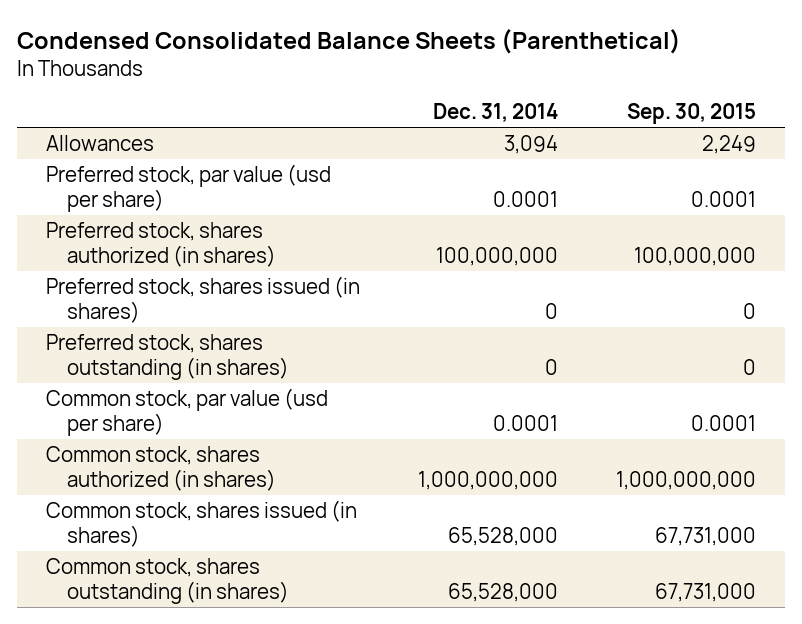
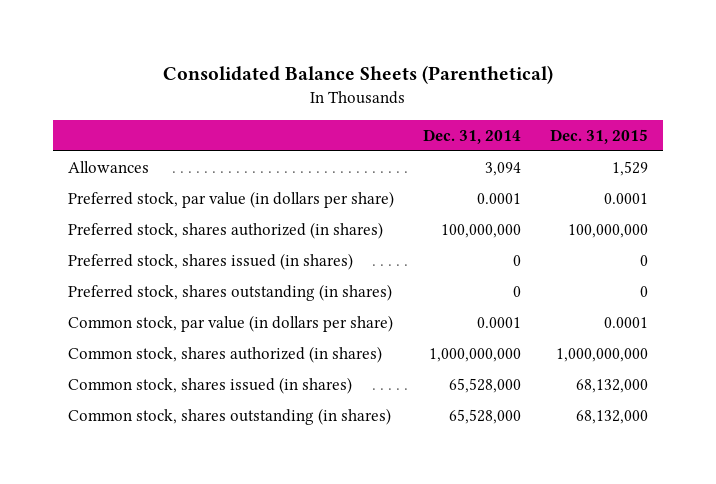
[17,28,682,54] Condensed Consolidated Balance Sheets (Parenthetical) -> [163,64,554,84] Consolidated Balance Sheets (Parenthetical)
[626,103,756,125] Sep. 30, 2015 -> none
none -> [550,128,649,144] Dec. 31, 2015
[46,163,332,212] Preferred stock, par value (usd per share) -> [67,190,394,208] Preferred stock, par value (in dollars per share)
[46,387,329,436] Common stock, par value (usd per share) -> [67,314,393,332] Common stock, par value (in dollars per share)

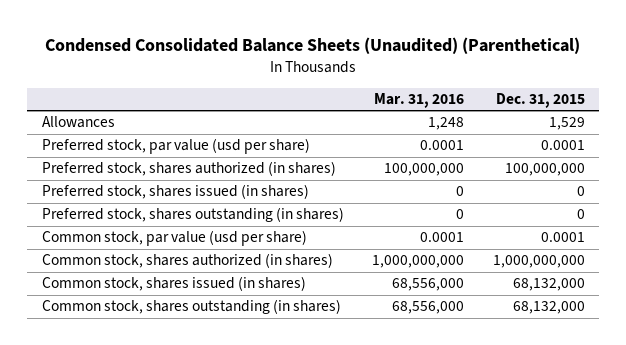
[163,64,554,84] Consolidated Balance Sheets (Parenthetical) -> [45,37,581,55] Condensed Consolidated Balance Sheets (Unaudited) (Parenthetical)
[423,128,522,144] Dec. 31, 2014 -> none
none -> [374,93,465,109] Mar. 31, 2016
[67,190,394,208] Preferred stock, par value (in dollars per share) -> [41,138,310,155] Preferred stock, par value (usd per share)
[67,314,393,332] Common stock, par value (in dollars per share) -> [41,230,307,247] Common stock, par value (usd per share)

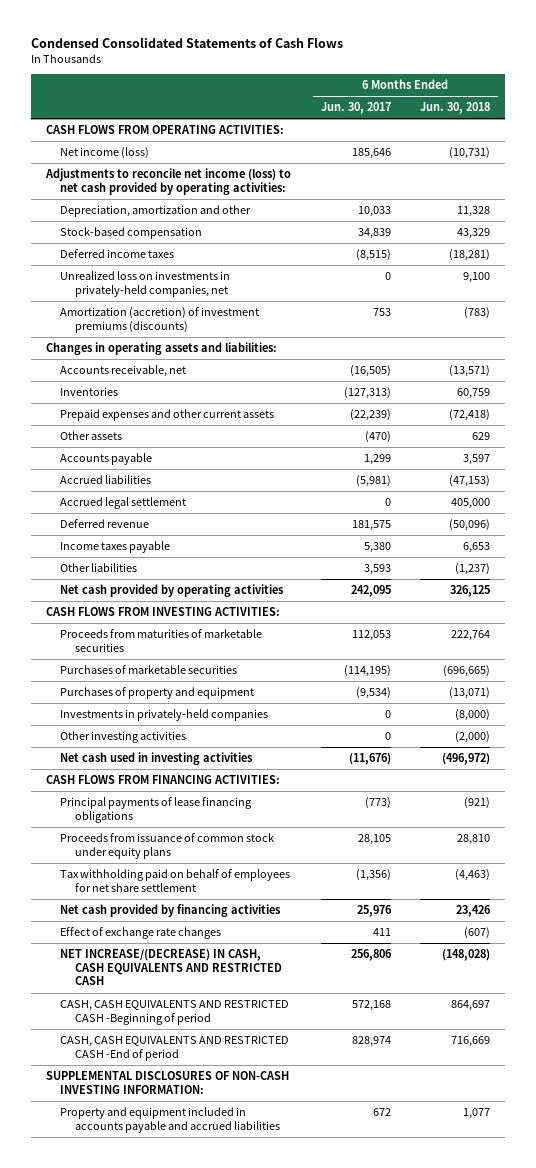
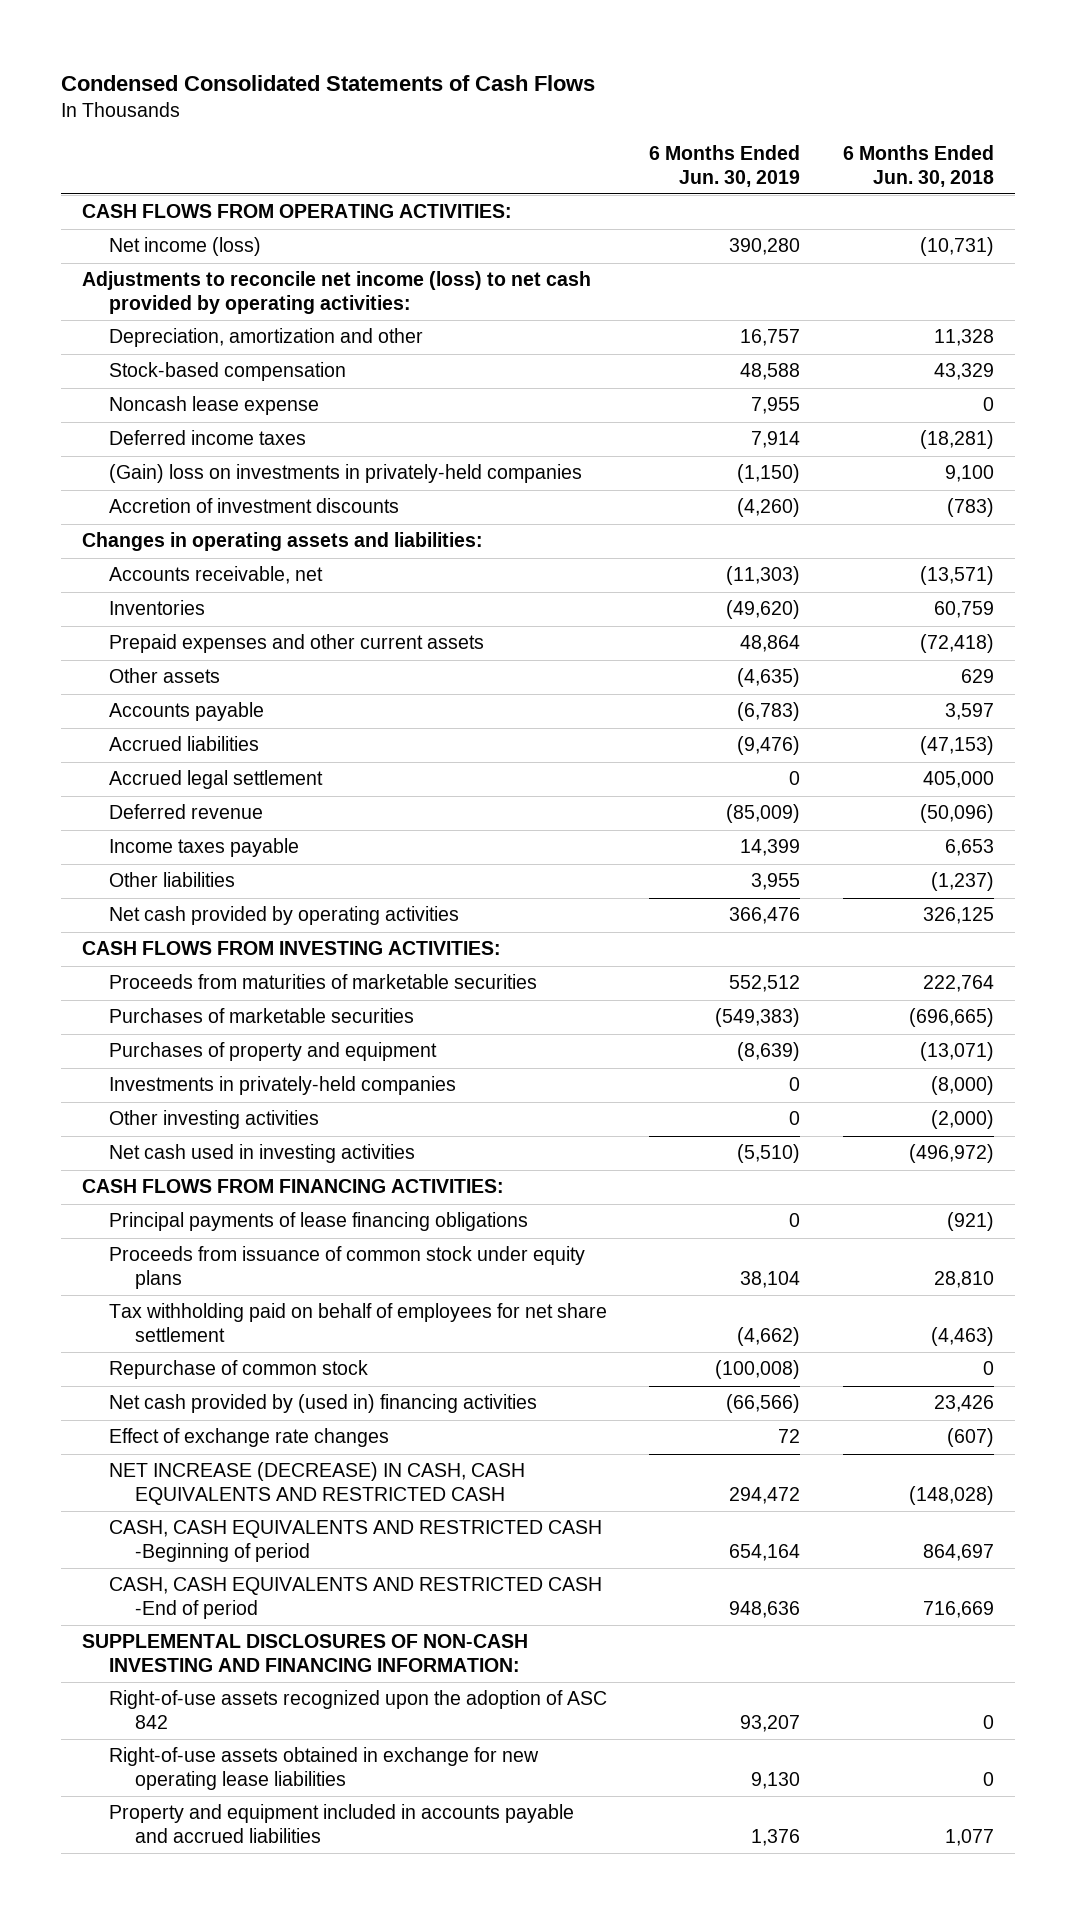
[320,102,391,115] Jun. 30, 2017 -> none
none -> [649,144,801,187] 6 Months Ended Jun. 30, 2019
none -> [108,396,319,416] Noncash lease expense
[60,271,231,297] Unrealized loss on investments in privately-held companies, net -> [108,464,582,484] (Gain) loss on investments in privately-held companies
[60,307,260,333] Amortization (accretion) of investment premiums (discounts) -> [108,498,399,514] Accretion of investment discounts
none -> [108,1360,368,1380] Repurchase of common stock
[60,904,282,918] Net cash provided by financing activities -> [108,1394,537,1414] Net cash provided by (used in) financing activities
[60,949,282,986] NET INCREASE/(DECREASE) IN CASH, CASH EQUIVALENTS AND RESTRICTED CASH -> [108,1462,525,1506] NET INCREASE (DECREASE) IN CASH, CASH EQUIVALENTS AND RESTRICTED CASH
[45,1071,289,1094] SUPPLEMENTAL DISCLOSURES OF NON-CASH INVESTING INFORMATION: -> [82,1634,529,1673] SUPPLEMENTAL DISCLOSURES OF NON-CASH INVESTING AND FINANCING INFORMATION:
none -> [108,1690,607,1730] Right-of-use assets recognized upon the adoption of ASC 842
none -> [108,1747,539,1791] Right-of-use assets obtained in exchange for new operating lease liabilities

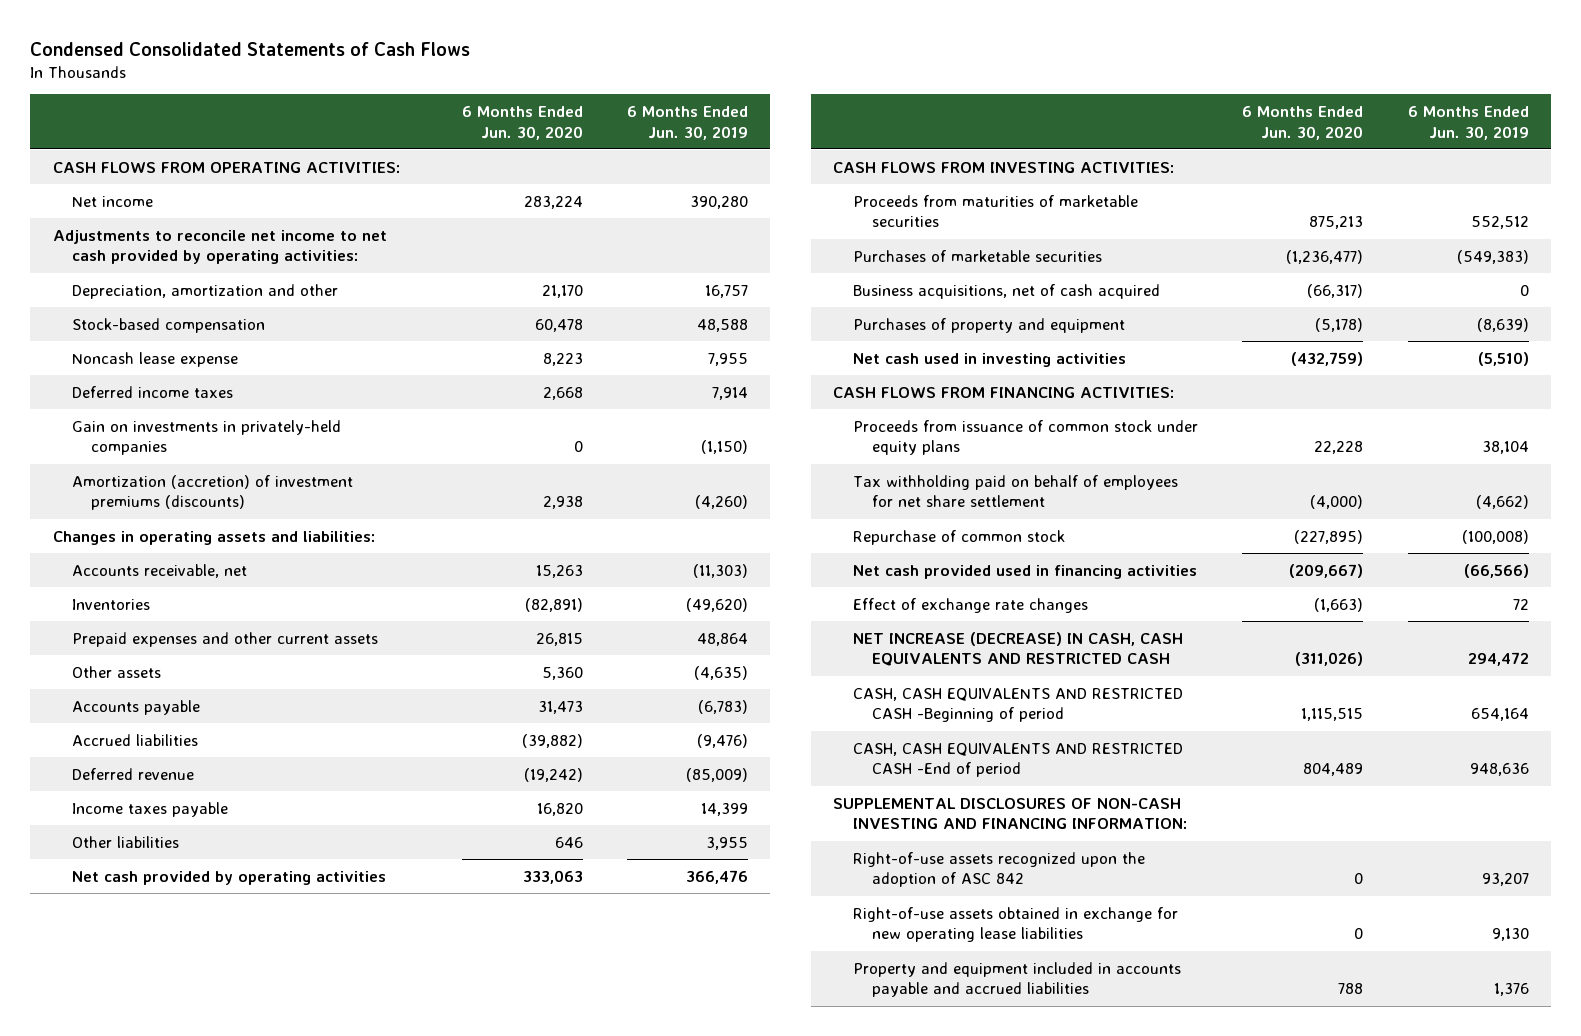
[842,144,994,187] 6 Months Ended Jun. 30, 2018 -> none
none -> [461,105,583,140] 6 Months Ended Jun. 30, 2020
[108,237,261,257] Net income (loss) -> [72,195,154,207] Net income
[82,271,592,315] Adjustments to reconcile net income (loss) to net cash provided by operating activities: -> [52,229,387,265] Adjustments to reconcile net income to net cash provided by operating activities:
[108,464,582,484] (Gain) loss on investments in privately-held companies -> [72,419,342,456] Gain on investments in privately-held companies
[108,498,399,514] Accretion of investment discounts -> [72,474,354,511] Amortization (accretion) of investment premiums (discounts)
[108,770,323,790] Accrued legal settlement -> none
none -> [852,283,1160,299] Business acquisitions, net of cash acquired
[108,1076,456,1096] Investments in privately-held companies -> none
[108,1110,319,1130] Other investing activities -> none
[108,1212,528,1232] Principal payments of lease financing obligations -> none
[108,1394,537,1414] Net cash provided by (used in) financing activities -> [852,564,1197,579] Net cash provided used in financing activities

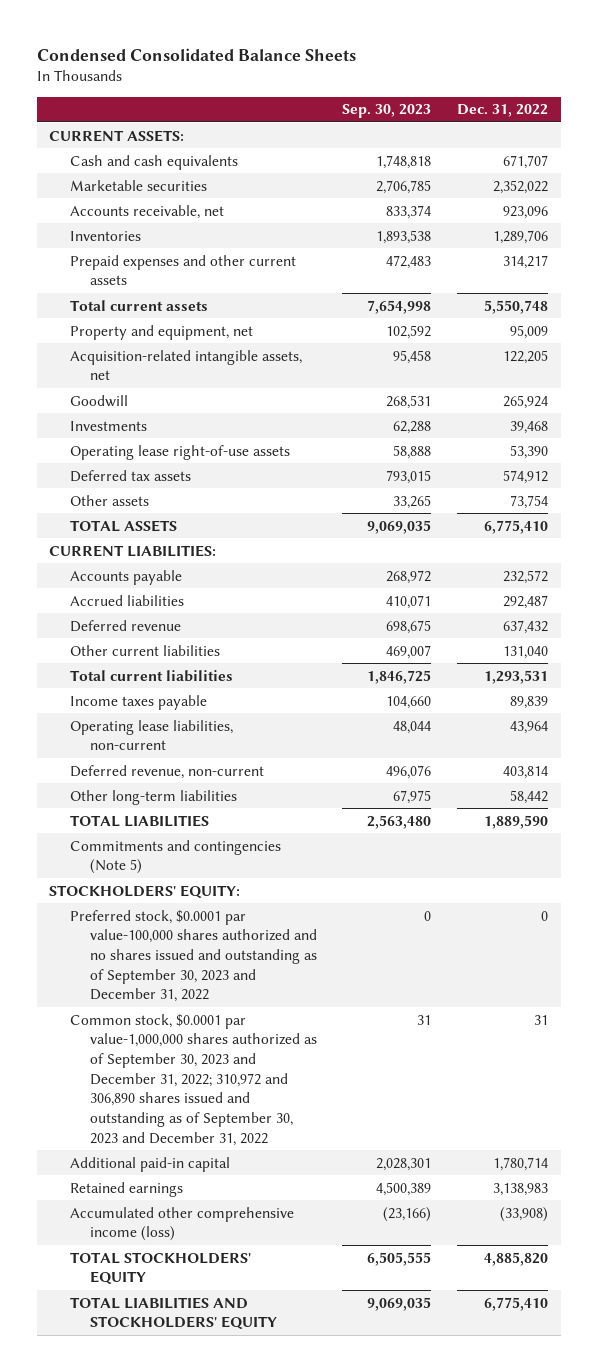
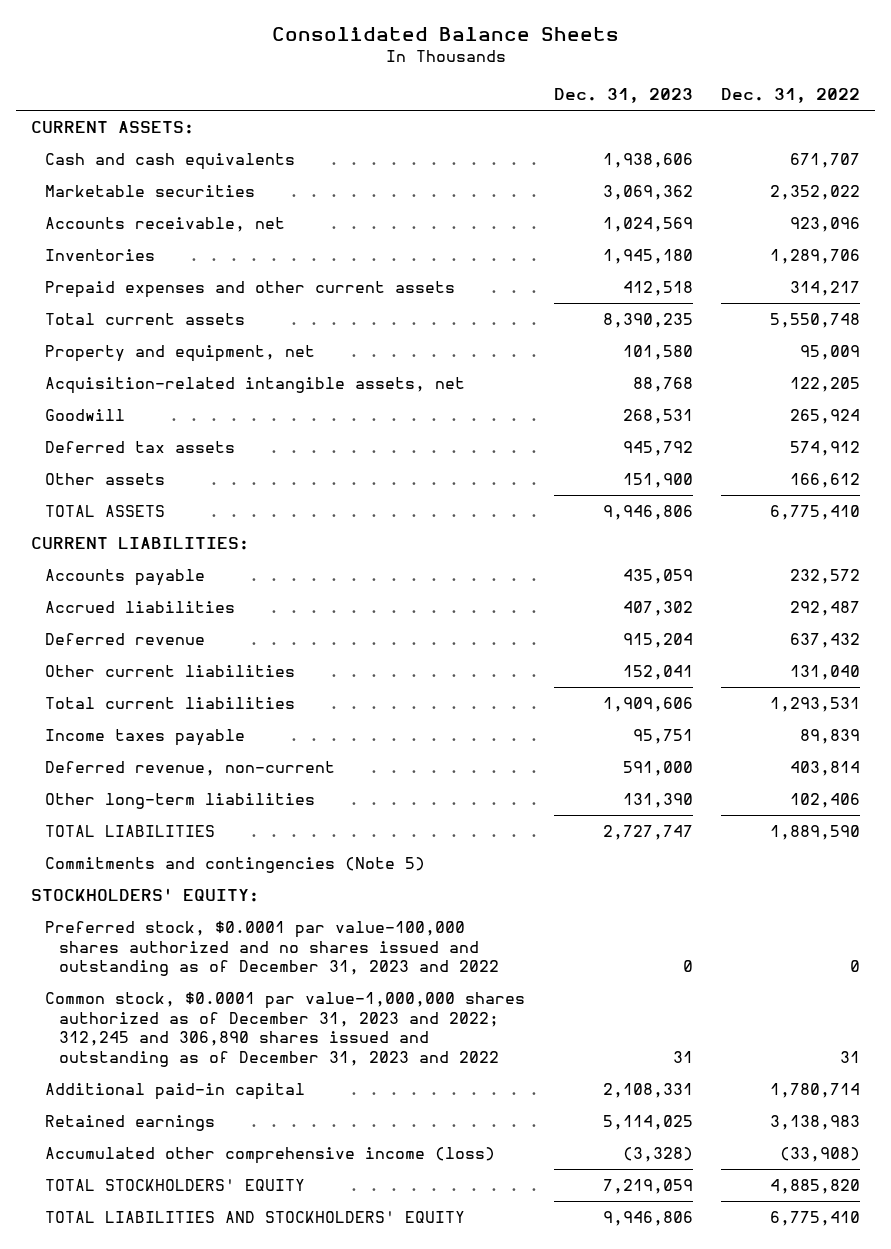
[36,47,356,61] Condensed Consolidated Balance Sheets -> [271,26,619,41] Consolidated Balance Sheets
[342,104,432,119] Sep. 30, 2023 -> none
none -> [553,88,693,104] Dec. 31, 2023
[69,420,147,431] Investments -> none
[69,444,290,460] Operating lease right-of-use assets -> none
[509,494,548,509] 73,754 -> [790,472,861,488] 166,612
[69,719,233,751] Operating lease liabilities, non-current -> none
[509,789,548,804] 58,442 -> [790,792,861,808] 102,406
[69,909,317,1003] Preferred stock, $0.0001 par value-100,000 shares authorized and no shares issued and outstanding as of September 30, 2023 and December 31, 2022 -> [44,920,499,977] Preferred stock, $0.0001 par value-100,000 shares authorized and no shares issued and outstanding as of December 31, 2023 and 2022
[69,1013,317,1146] Common stock, $0.0001 par value-1,000,000 shares authorized as of September 30, 2023 and December 31, 2022; 310,972 and 306,890 shares issued and outstanding as of September 30, 2023 and December 31, 2022 -> [44,991,525,1068] Common stock, $0.0001 par value-1,000,000 shares authorized as of December 31, 2023 and 2022; 312,245 and 306,890 shares issued and outstanding as of December 31, 2023 and 2022

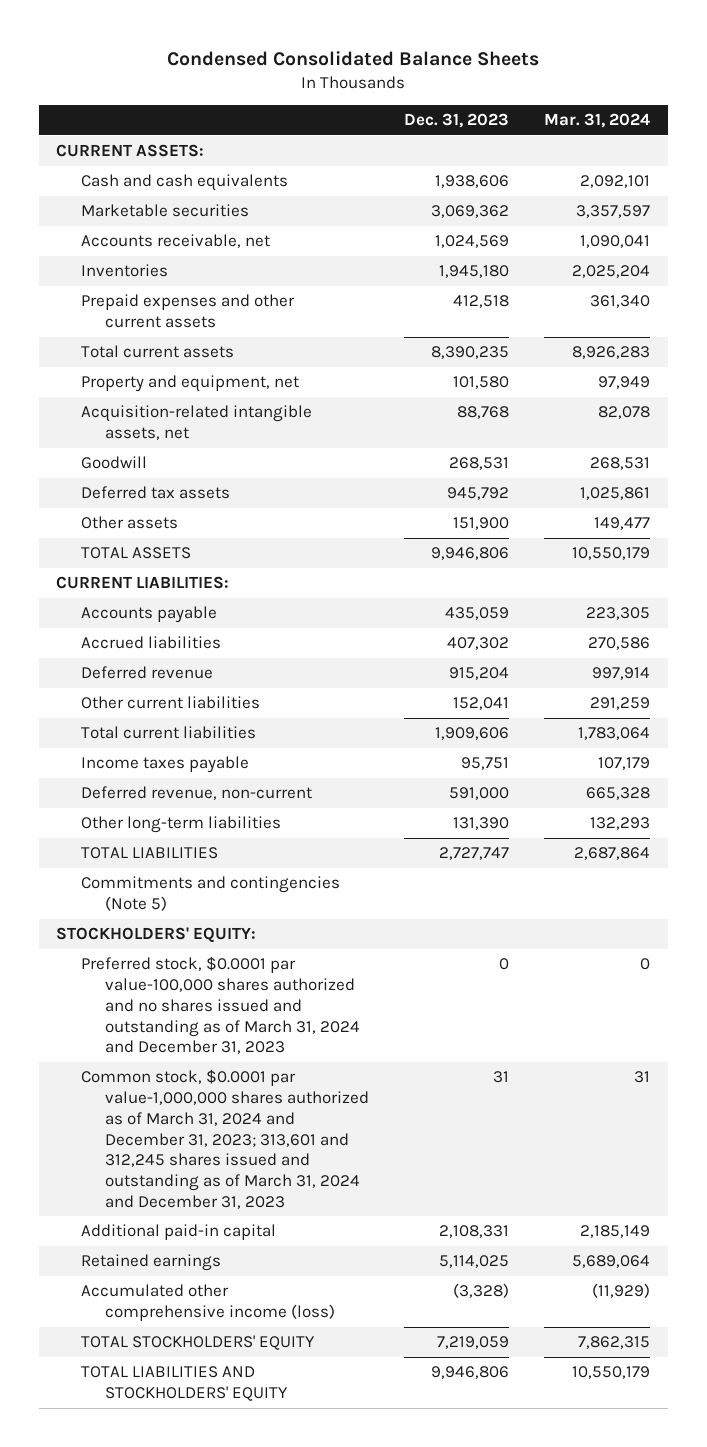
[271,26,619,41] Consolidated Balance Sheets -> [167,50,540,66] Condensed Consolidated Balance Sheets
[721,88,861,104] Dec. 31, 2022 -> none
none -> [544,113,651,129] Mar. 31, 2024
[44,920,499,977] Preferred stock, $0.0001 par value-100,000 shares authorized and no shares issued and outstanding as of December 31, 2023 and 2022 -> [80,956,361,1055] Preferred stock, $0.0001 par value-100,000 shares authorized and no shares issued and outstanding as of March 31, 2024 and December 31, 2023
[44,991,525,1068] Common stock, $0.0001 par value-1,000,000 shares authorized as of December 31, 2023 and 2022; 312,245 and 306,890 shares issued and outstanding as of December 31, 2023 and 2022 -> [80,1069,370,1209] Common stock, $0.0001 par value-1,000,000 shares authorized as of March 31, 2024 and December 31, 2023; 313,601 and 312,245 shares issued and outstanding as of March 31, 2024 and December 31, 2023

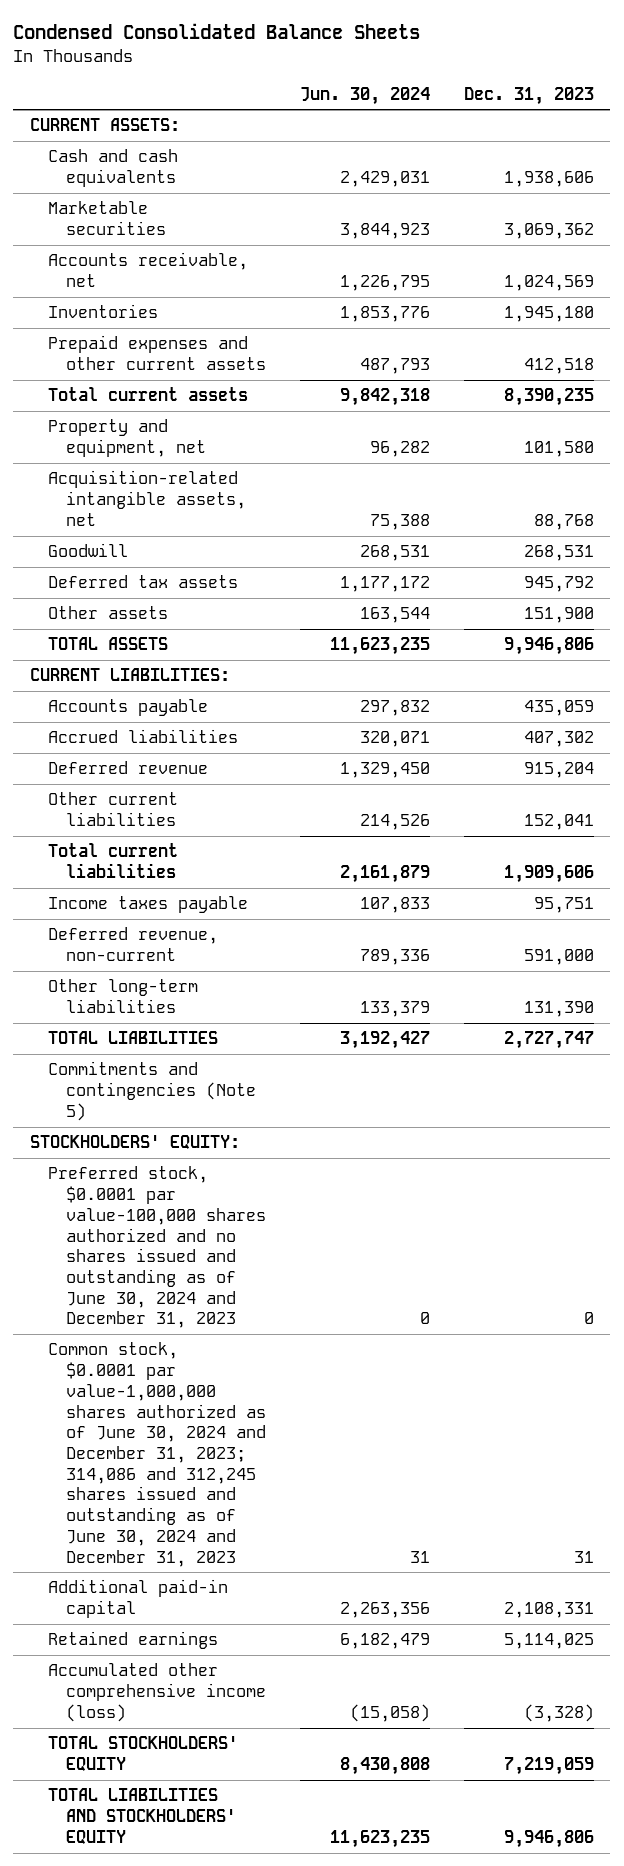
[544,113,651,129] Mar. 31, 2024 -> none
none -> [300,86,431,105] Jun. 30, 2024
[80,956,361,1055] Preferred stock, $0.0001 par value-100,000 shares authorized and no shares issued and outstanding as of March 31, 2024 and December 31, 2023 -> [48,1166,267,1329] Preferred stock, $0.0001 par value-100,000 shares authorized and no shares issued and outstanding as of June 30, 2024 and December 31, 2023
[80,1069,370,1209] Common stock, $0.0001 par value-1,000,000 shares authorized as of March 31, 2024 and December 31, 2023; 313,601 and 312,245 shares issued and outstanding as of March 31, 2024 and December 31, 2023 -> [48,1342,267,1567] Common stock, $0.0001 par value-1,000,000 shares authorized as of June 30, 2024 and December 31, 2023; 314,086 and 312,245 shares issued and outstanding as of June 30, 2024 and December 31, 2023

